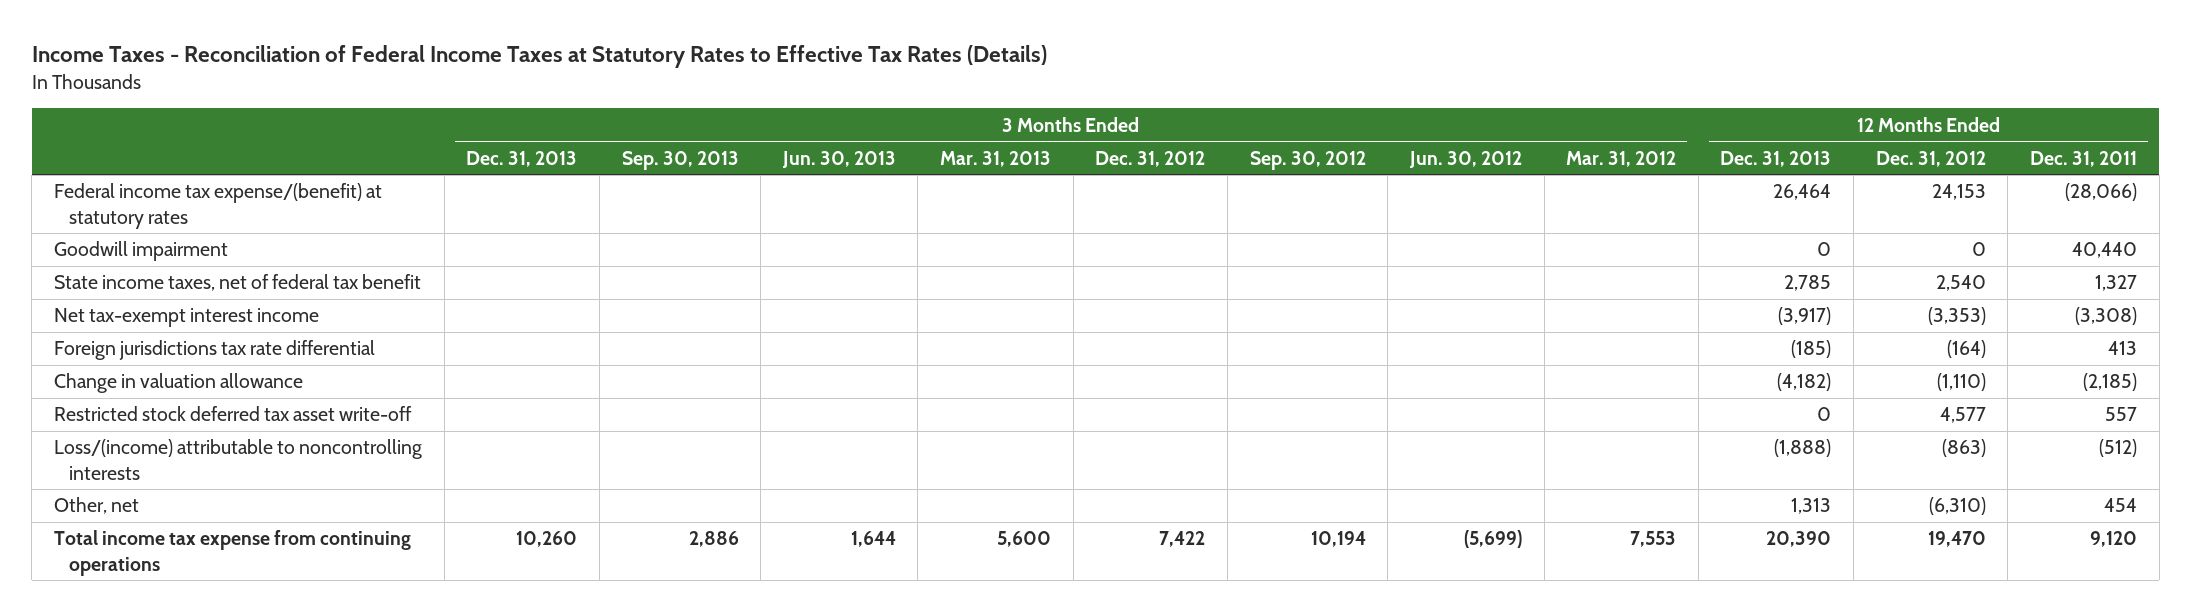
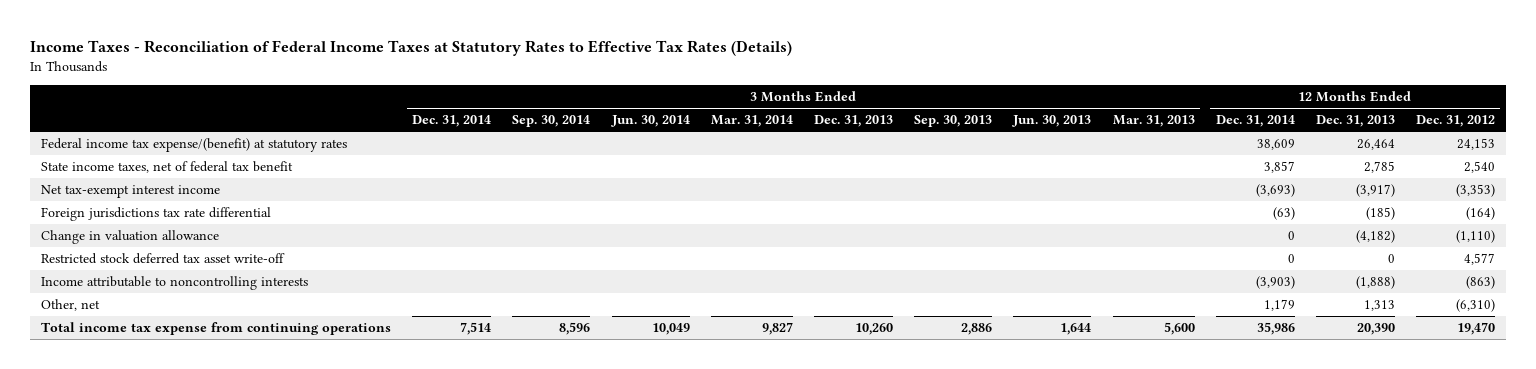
[1095,150,1206,167] Dec. 31, 2012 -> none
[1249,150,1366,170] Sep. 30, 2012 -> none
[1408,150,1522,168] Jun. 30, 2012 -> none
[1566,150,1677,167] Mar. 31, 2012 -> none
[2029,150,2137,167] Dec. 31, 2011 -> none
none -> [412,115,492,128] Dec. 31, 2014
none -> [512,115,591,128] Sep. 30, 2014
none -> [610,115,690,128] Jun. 30, 2014
none -> [710,115,793,128] Mar. 31, 2014
none -> [1215,115,1295,128] Dec. 31, 2014
[54,241,229,262] Goodwill impairment -> none
[54,439,423,480] Loss/(income) attributable to noncontrolling interests -> [41,275,309,290] Income attributable to noncontrolling interests

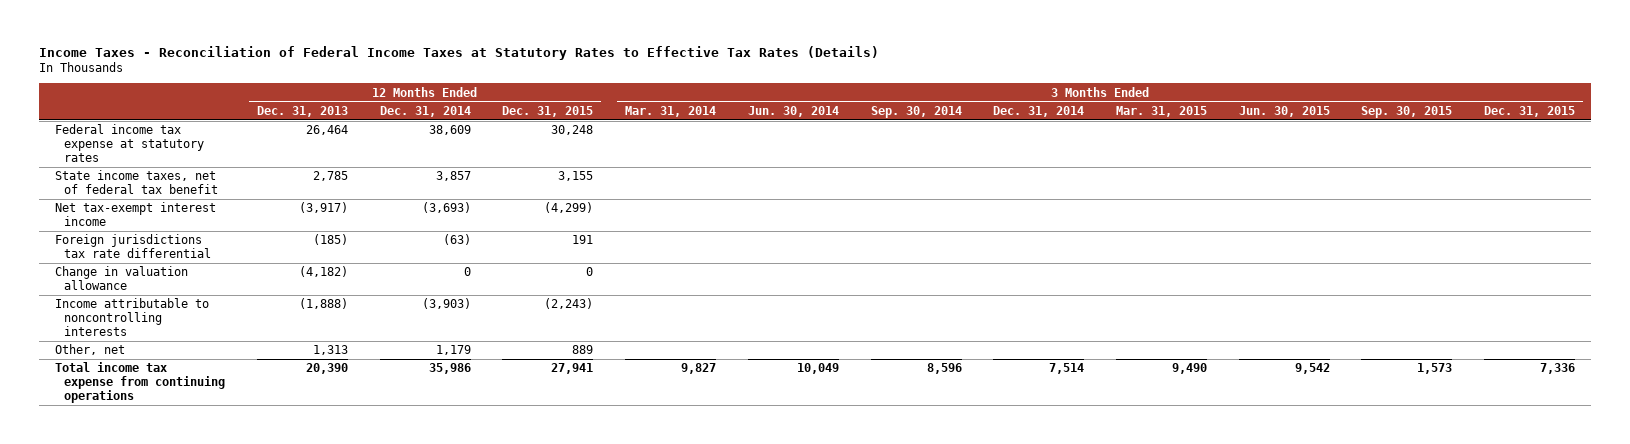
[813,115,893,128] Dec. 31, 2013 -> none
[914,115,993,128] Sep. 30, 2013 -> none
[1012,115,1092,128] Jun. 30, 2013 -> none
[1112,115,1195,128] Mar. 31, 2013 -> none
[1416,115,1496,128] Dec. 31, 2012 -> none
none -> [502,105,594,117] Dec. 31, 2015
none -> [1115,105,1207,117] Mar. 31, 2015
none -> [1238,105,1330,117] Jun. 30, 2015
none -> [1361,105,1453,118] Sep. 30, 2015
none -> [1484,105,1576,117] Dec. 31, 2015
[41,137,348,152] Federal income tax expense/(benefit) at statutory rates -> [54,124,205,162] Federal income tax expense at statutory rates
[41,252,286,264] Restricted stock deferred tax asset write-off -> none

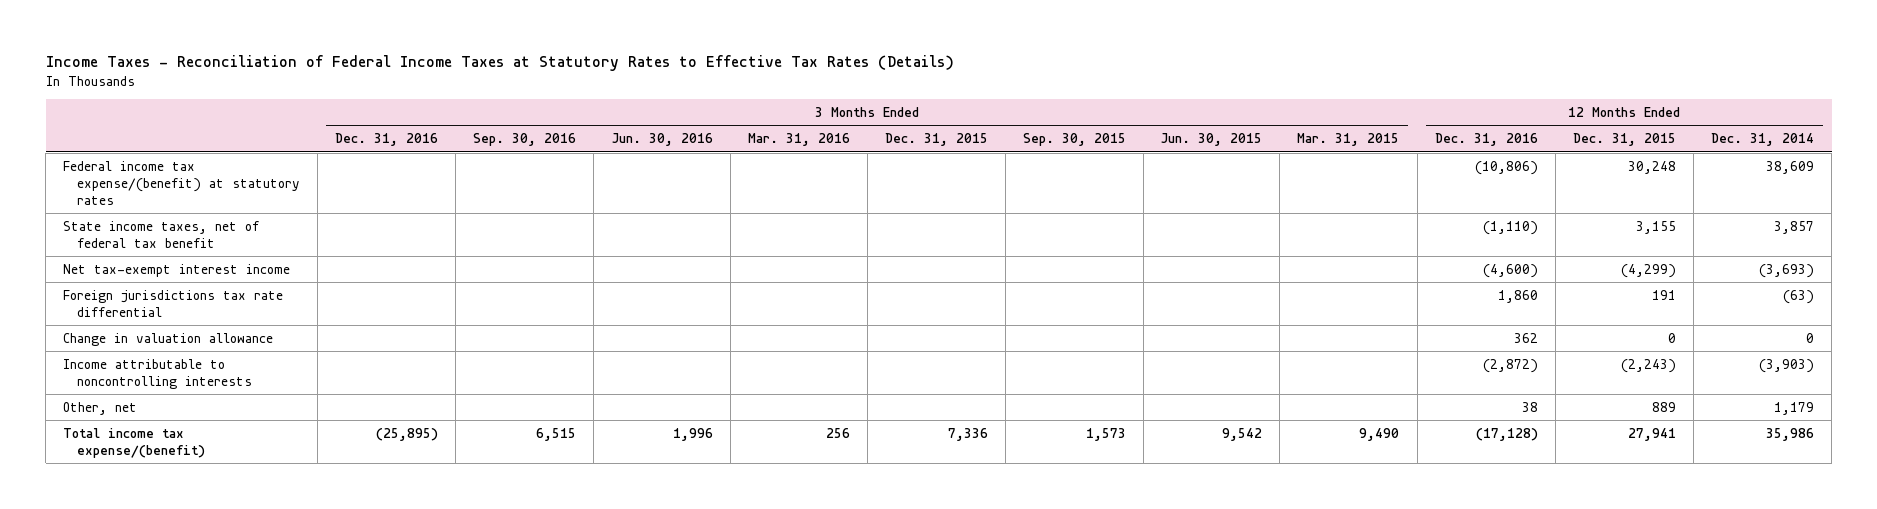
[257,105,349,117] Dec. 31, 2013 -> none
[625,105,717,117] Mar. 31, 2014 -> none
[747,105,839,117] Jun. 30, 2014 -> none
[870,105,962,118] Sep. 30, 2014 -> none
[993,105,1085,117] Dec. 31, 2014 -> none
none -> [335,133,439,147] Dec. 31, 2016
none -> [473,133,577,147] Sep. 30, 2016
none -> [611,133,713,147] Jun. 30, 2016
none -> [747,133,850,147] Mar. 31, 2016
none -> [1434,133,1538,147] Dec. 31, 2016
[54,124,205,162] Federal income tax expense at statutory rates -> [63,160,300,205] Federal income tax expense/(benefit) at statutory rates
[54,362,226,403] Total income tax expense from continuing operations -> [63,427,205,458] Total income tax expense/(benefit)

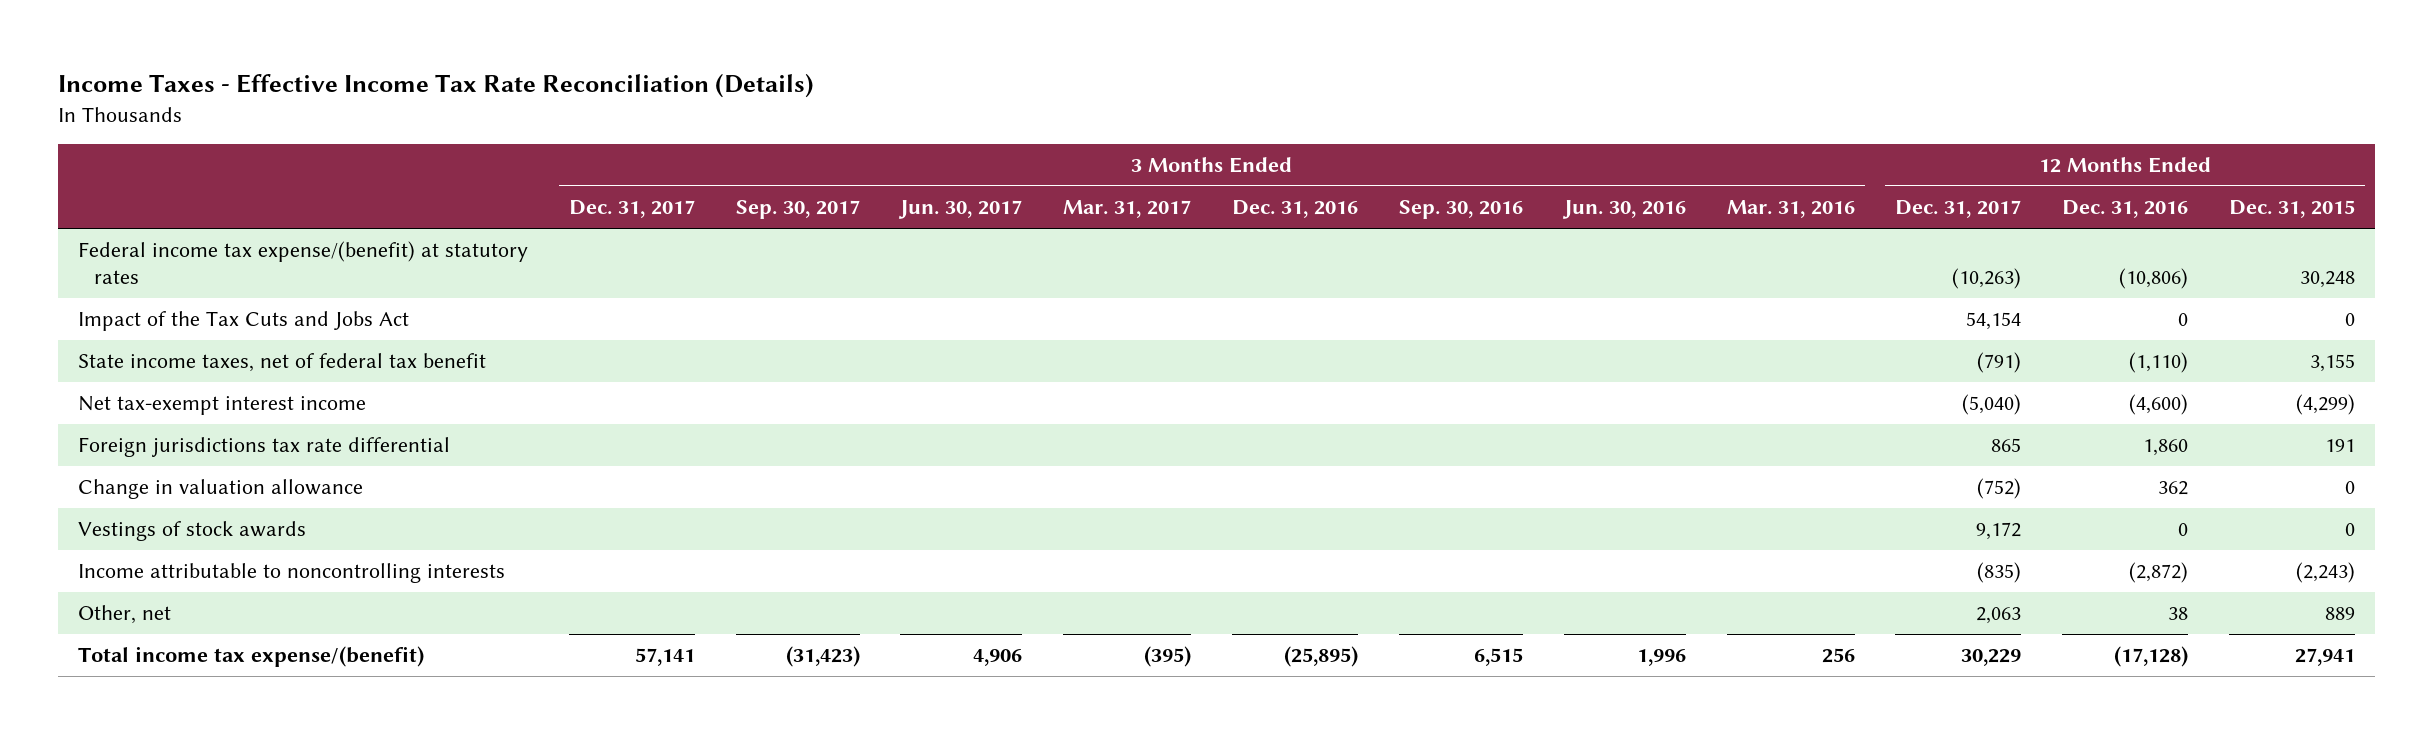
[45,55,954,72] Income Taxes - Reconciliation of Federal Income Taxes at Statutory Rates to Effective Tax Rates (Details) -> [57,72,814,98] Income Taxes - Effective Income Tax Rate Reconciliation (Details)
[884,133,988,147] Dec. 31, 2015 -> none
[1023,133,1127,147] Sep. 30, 2015 -> none
[1161,133,1263,147] Jun. 30, 2015 -> none
[1297,133,1400,147] Mar. 31, 2015 -> none
[1710,133,1814,147] Dec. 31, 2014 -> none
none -> [568,200,695,219] Dec. 31, 2017
none -> [735,200,860,220] Sep. 30, 2017
none -> [898,200,1023,220] Jun. 30, 2017
none -> [1063,200,1192,219] Mar. 31, 2017
none -> [1895,200,2022,219] Dec. 31, 2017
none -> [78,311,410,332] Impact of the Tax Cuts and Jobs Act
none -> [78,521,307,542] Vestings of stock awards

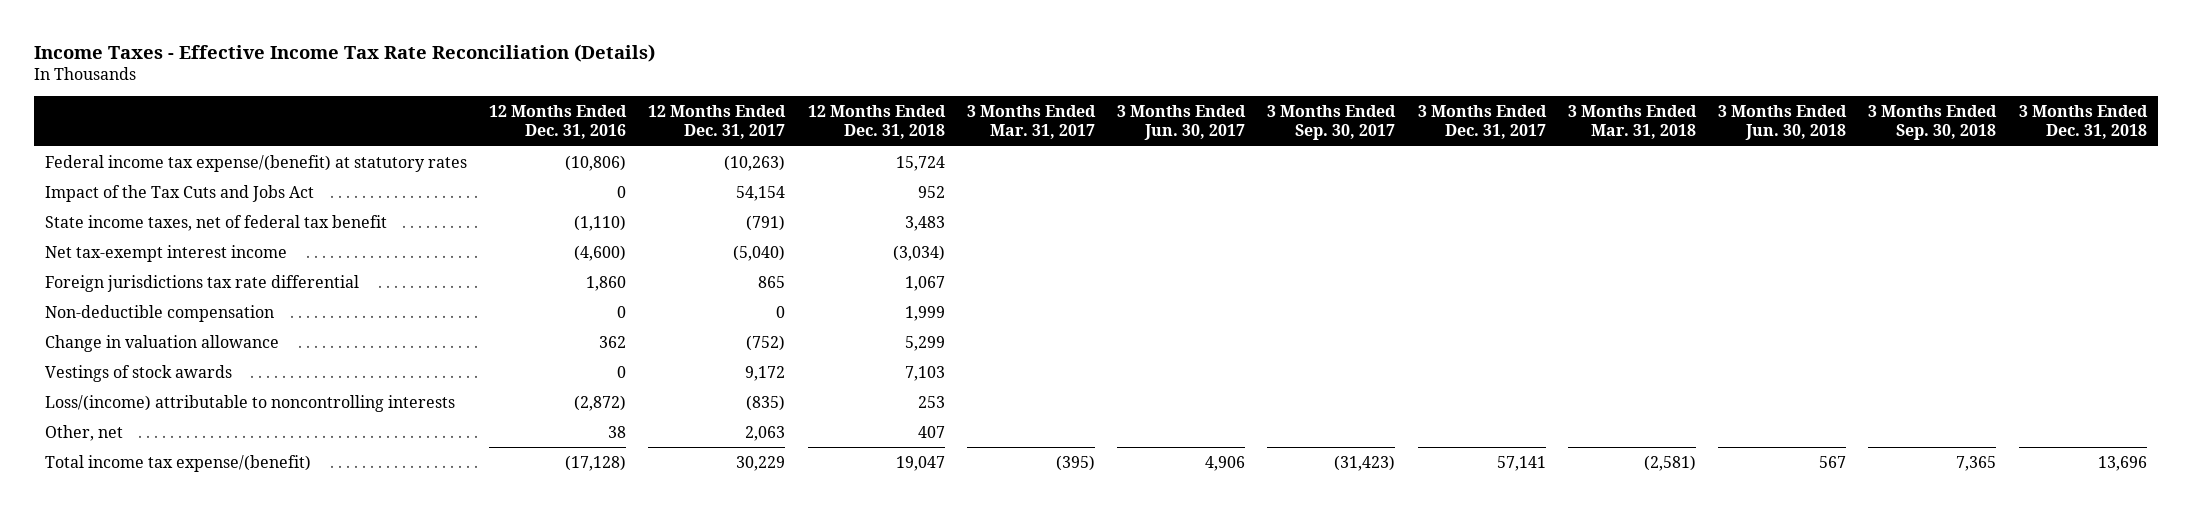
[1232,200,1359,219] Dec. 31, 2016 -> none
[1398,200,1523,220] Sep. 30, 2016 -> none
[1561,200,1686,220] Jun. 30, 2016 -> none
[1726,200,1855,219] Mar. 31, 2016 -> none
[2229,200,2356,219] Dec. 31, 2015 -> none
none -> [807,105,946,140] 12 Months Ended Dec. 31, 2018
none -> [1567,105,1697,140] 3 Months Ended Mar. 31, 2018
none -> [1718,105,1848,141] 3 Months Ended Jun. 30, 2018
none -> [1868,105,1998,141] 3 Months Ended Sep. 30, 2018
none -> [2018,105,2148,140] 3 Months Ended Dec. 31, 2018
none -> [44,304,274,322] Non-deductible compensation
[78,563,506,584] Income attributable to noncontrolling interests -> [44,394,455,412] Loss/(income) attributable to noncontrolling interests

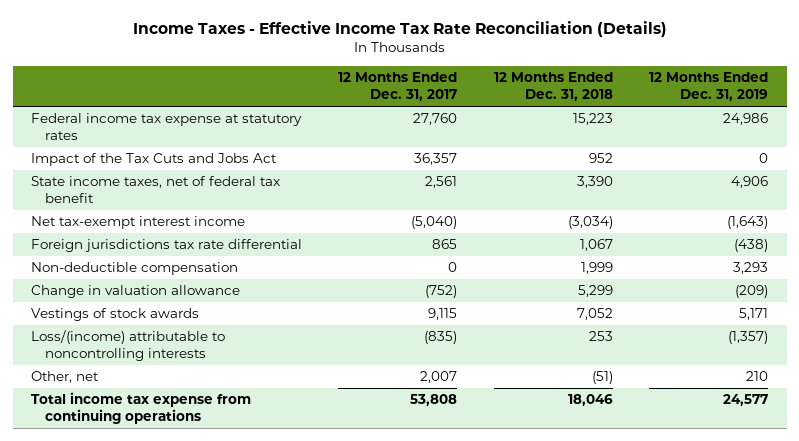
[489,105,628,140] 12 Months Ended Dec. 31, 2016 -> none
[966,105,1096,140] 3 Months Ended Mar. 31, 2017 -> none
[1117,105,1247,141] 3 Months Ended Jun. 30, 2017 -> none
[1267,105,1397,141] 3 Months Ended Sep. 30, 2017 -> none
[1417,105,1547,140] 3 Months Ended Dec. 31, 2017 -> none
[1567,105,1697,140] 3 Months Ended Mar. 31, 2018 -> none
[1718,105,1848,141] 3 Months Ended Jun. 30, 2018 -> none
[1868,105,1998,141] 3 Months Ended Sep. 30, 2018 -> none
[2018,105,2148,140] 3 Months Ended Dec. 31, 2018 -> none
none -> [649,72,769,102] 12 Months Ended Dec. 31, 2019
[44,154,467,172] Federal income tax expense/(benefit) at statutory rates -> [30,113,302,141] Federal income tax expense at statutory rates
[724,154,786,171] (10,263) -> [413,113,458,126] 27,760
[895,155,945,171] 15,724 -> [572,113,613,126] 15,223
[736,185,786,201] 54,154 -> [414,153,458,166] 36,357
[746,214,786,231] (791) -> [425,176,458,189] 2,561
[904,215,945,231] 3,483 -> [576,176,613,189] 3,390
[745,365,786,381] 9,172 -> [428,308,458,321] 9,115
[904,365,945,381] 7,103 -> [576,308,613,321] 7,052
[745,425,786,441] 2,063 -> [420,371,458,384] 2,007
[917,425,945,438] 407 -> [591,371,613,385] (51)
[44,454,311,472] Total income tax expense/(benefit) -> [30,392,251,425] Total income tax expense from continuing operations
[736,455,786,471] 30,229 -> [410,394,458,407] 53,808
[895,455,945,471] 19,047 -> [567,394,613,407] 18,046

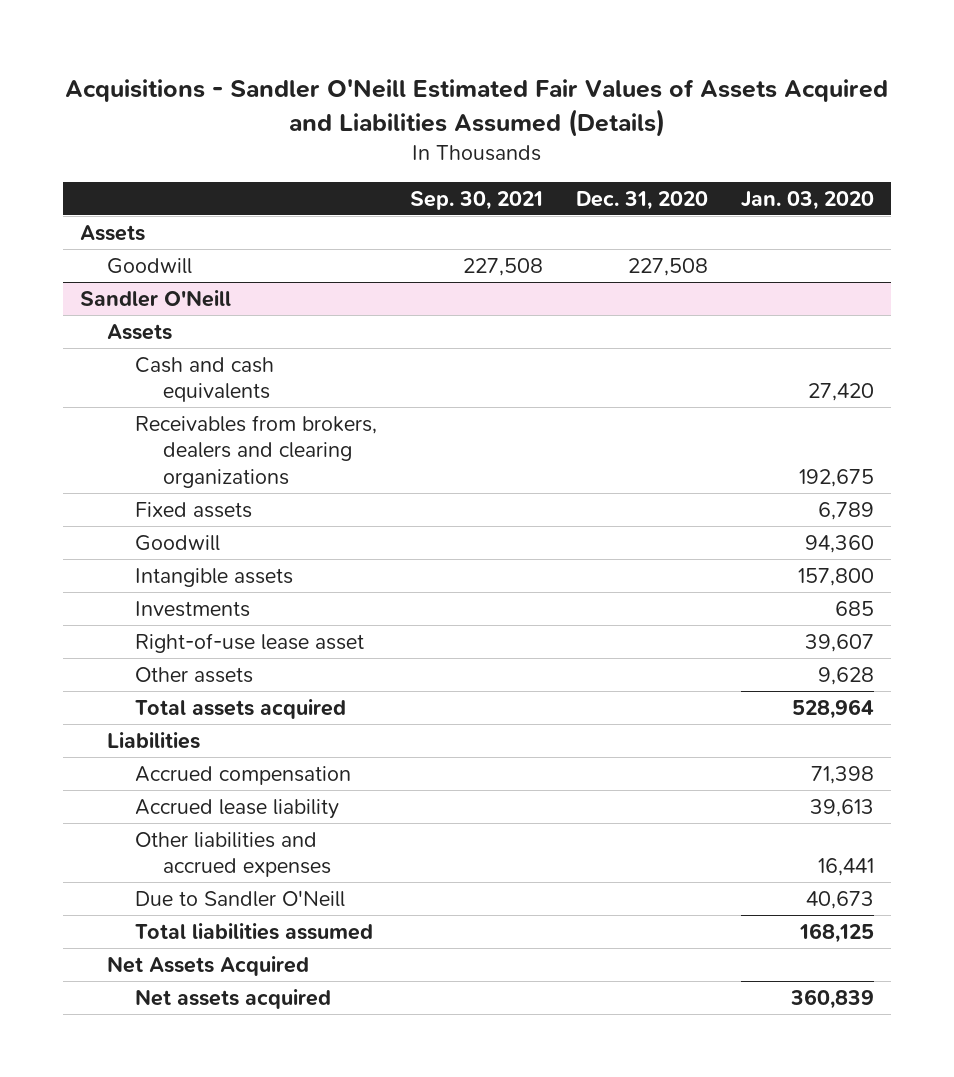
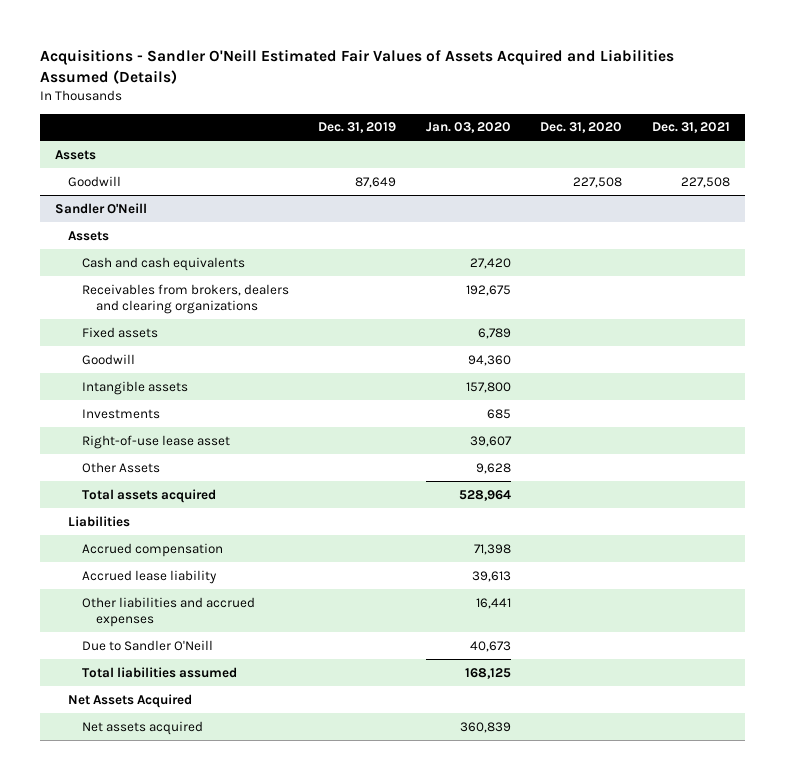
[410,190,544,210] Sep. 30, 2021 -> none
none -> [318,122,397,134] Dec. 31, 2019
none -> [651,122,730,134] Dec. 31, 2021
[135,666,254,683] Other assets -> [82,461,161,473] Other Assets

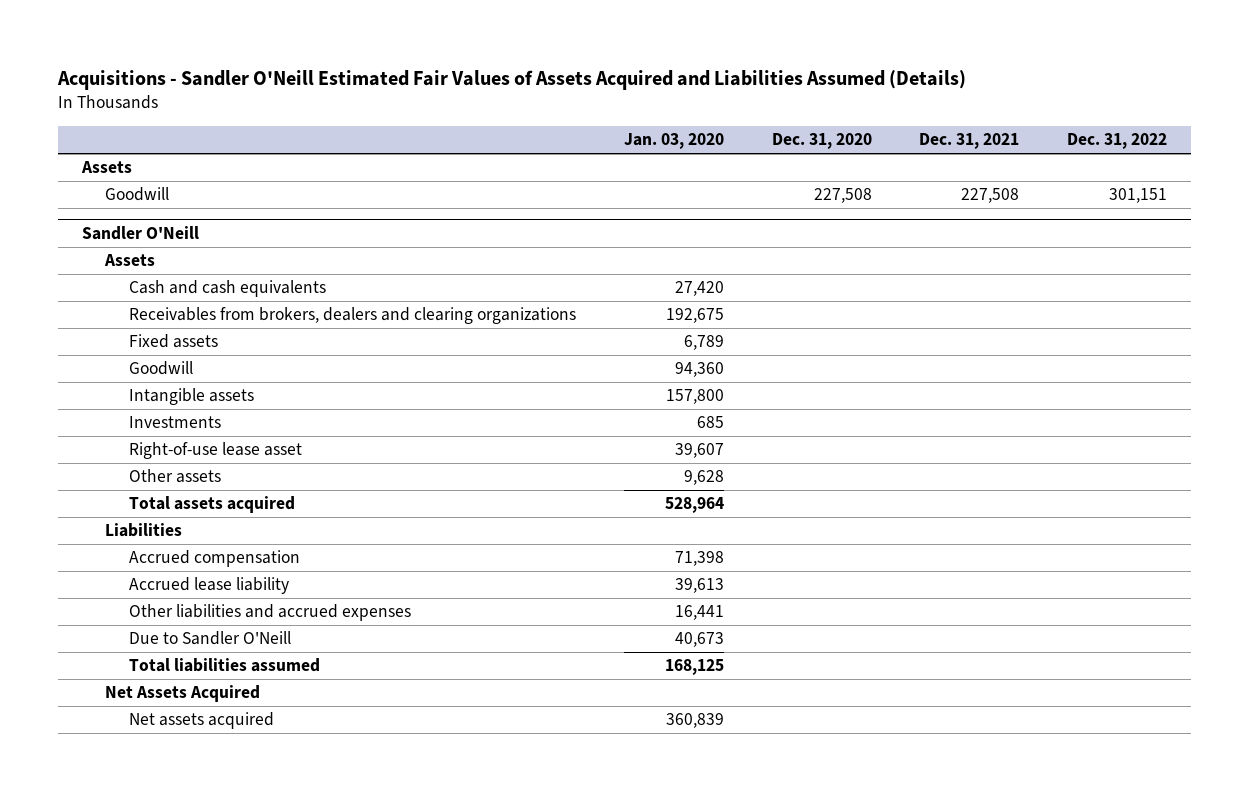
[318,122,397,134] Dec. 31, 2019 -> none
none -> [1067,133,1168,150] Dec. 31, 2022
[82,461,161,473] Other Assets -> [128,469,221,484] Other assets

